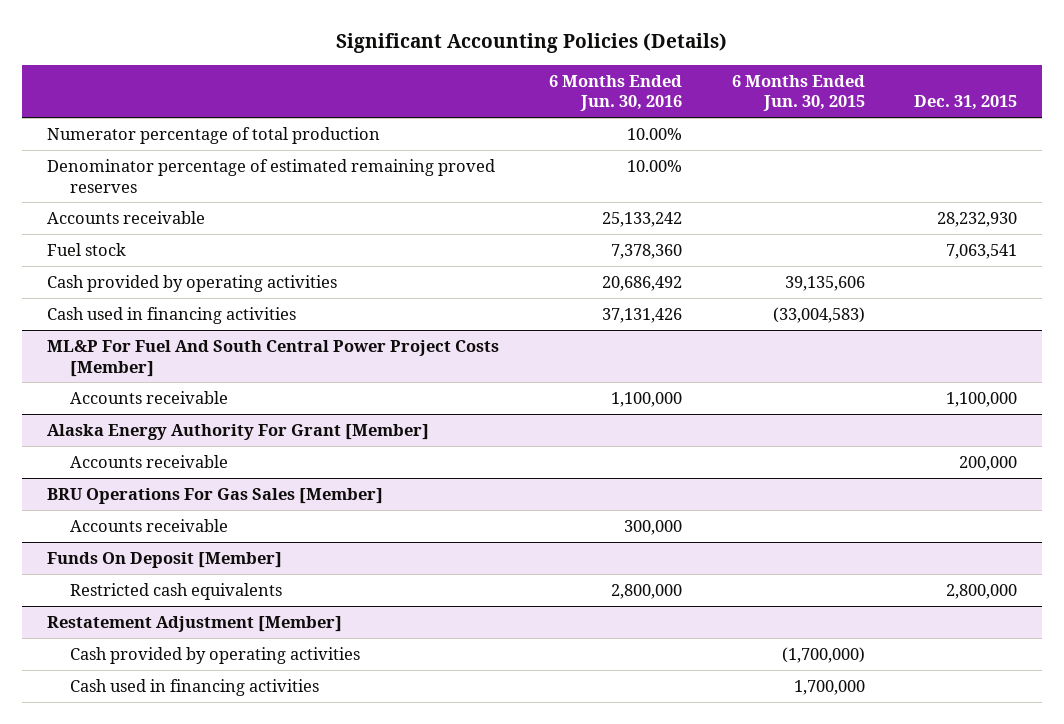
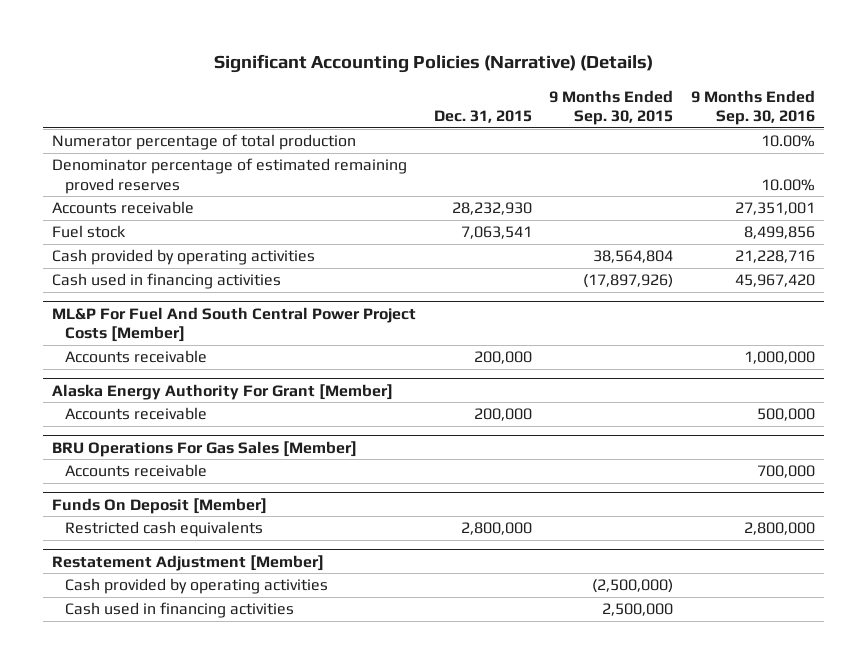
[336,32,728,53] Significant Accounting Policies (Details) -> [213,54,653,74] Significant Accounting Policies (Narrative) (Details)
[548,74,682,112] 6 Months Ended Jun. 30, 2016 -> none
[731,74,865,112] 6 Months Ended Jun. 30, 2015 -> none
none -> [549,89,674,126] 9 Months Ended Sep. 30, 2015
none -> [691,89,816,126] 9 Months Ended Sep. 30, 2016
[946,391,1018,407] 1,100,000 -> [473,351,532,365] 200,000

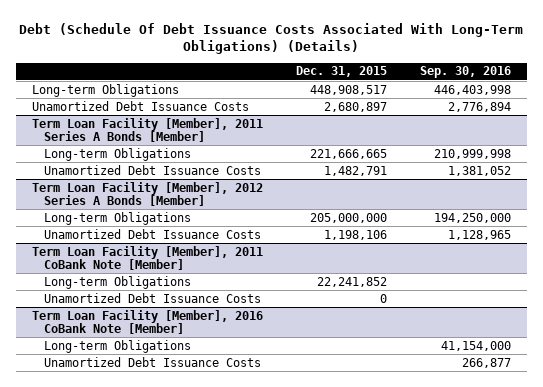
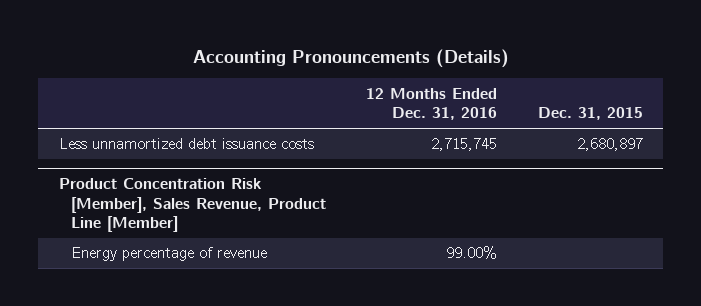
[19,22,524,55] Debt (Schedule Of Debt Issuance Costs Associated With Long-Term Obligations) (Details) -> [192,48,509,68] Accounting Pronouncements (Details)
[419,66,511,79] Sep. 30, 2016 -> none
none -> [366,87,498,121] 12 Months Ended Dec. 31, 2016
[32,83,180,97] Long-term Obligations -> none
[32,117,264,143] Term Loan Facility [Member], 2011 Series A Bonds [Member] -> none
[44,147,192,161] Long-term Obligations -> none
[44,164,262,175] Unamortized Debt Issuance Costs -> none
[32,181,264,207] Term Loan Facility [Member], 2012 Series A Bonds [Member] -> none
[44,211,192,225] Long-term Obligations -> none
[44,228,262,239] Unamortized Debt Issuance Costs -> none
[32,245,264,271] Term Loan Facility [Member], 2011 CoBank Note [Member] -> none
[44,275,192,289] Long-term Obligations -> none
[44,292,262,303] Unamortized Debt Issuance Costs -> none
[32,309,264,335] Term Loan Facility [Member], 2016 CoBank Note [Member] -> none
[44,339,192,353] Long-term Obligations -> none
[44,356,262,367] Unamortized Debt Issuance Costs -> none
[32,100,250,111] Unamortized Debt Issuance Costs -> [58,138,314,150] Less unnamortized debt issuance costs
none -> [58,178,327,233] Product Concentration Risk [Member], Sales Revenue, Product Line [Member]
none -> [71,247,268,262] Energy percentage of revenue

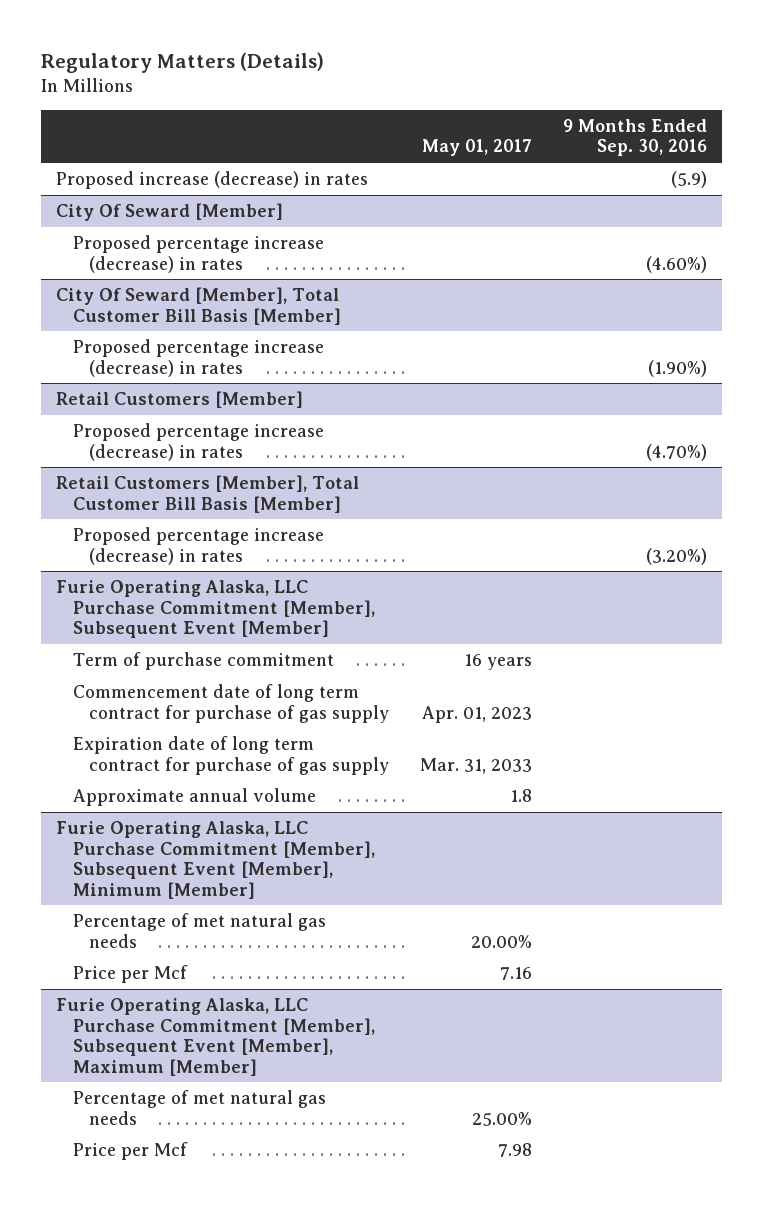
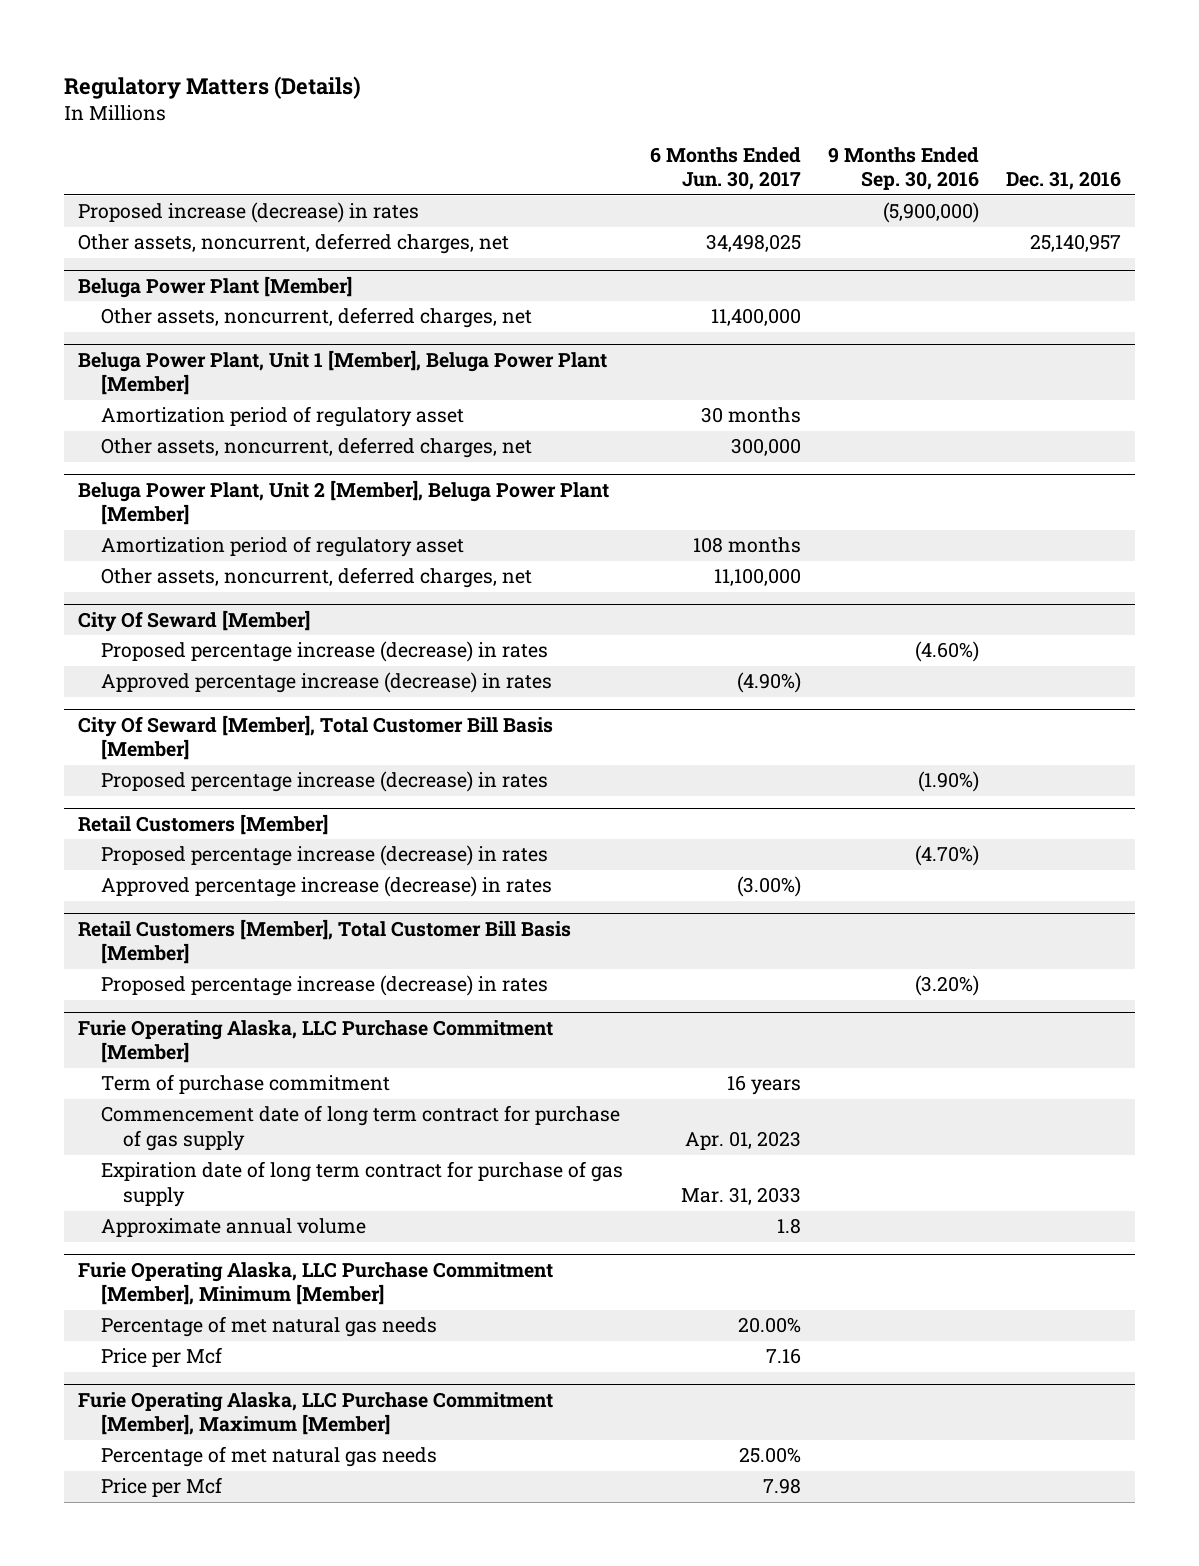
[422,139,533,157] May 01, 2017 -> none
none -> [649,146,801,191] 6 Months Ended Jun. 30, 2017
none -> [1006,171,1122,191] Dec. 31, 2016
[670,170,707,188] (5.9) -> [882,202,979,224] (5,900,000)
none -> [77,233,509,255] Other assets, noncurrent, deferred charges, net
none -> [77,275,352,298] Beluga Power Plant [Member]
none -> [100,307,532,329] Other assets, noncurrent, deferred charges, net
none -> [77,349,607,396] Beluga Power Plant, Unit 1 [Member], Beluga Power Plant [Member]
none -> [100,406,464,428] Amortization period of regulatory asset
none -> [100,437,532,459] Other assets, noncurrent, deferred charges, net
none -> [77,479,609,526] Beluga Power Plant, Unit 2 [Member], Beluga Power Plant [Member]
none -> [100,536,464,558] Amortization period of regulatory asset
none -> [100,567,532,589] Other assets, noncurrent, deferred charges, net
none -> [100,672,552,694] Approved percentage increase (decrease) in rates
none -> [100,876,552,898] Approved percentage increase (decrease) in rates
[55,579,375,639] Furie Operating Alaska, LLC Purchase Commitment [Member], Subsequent Event [Member] -> [77,1019,553,1064] Furie Operating Alaska, LLC Purchase Commitment [Member]
[55,820,375,899] Furie Operating Alaska, LLC Purchase Commitment [Member], Subsequent Event [Member], Minimum [Member] -> [77,1261,553,1306] Furie Operating Alaska, LLC Purchase Commitment [Member], Minimum [Member]
[55,997,375,1076] Furie Operating Alaska, LLC Purchase Commitment [Member], Subsequent Event [Member], Maximum [Member] -> [77,1391,553,1436] Furie Operating Alaska, LLC Purchase Commitment [Member], Maximum [Member]

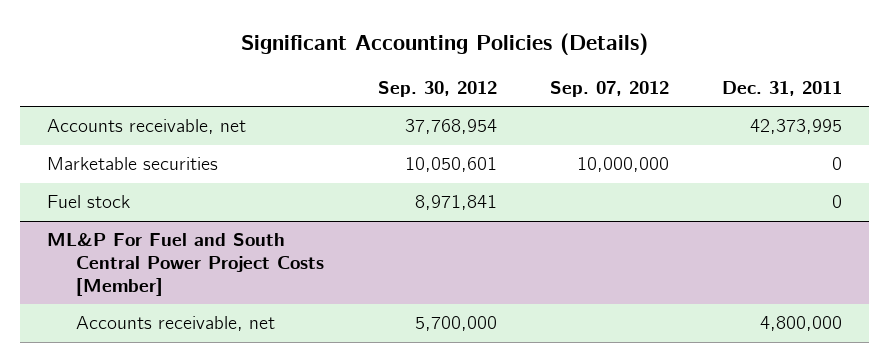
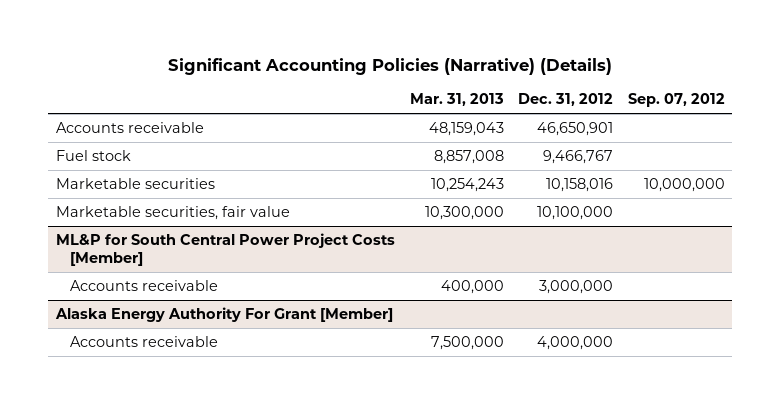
[240,32,648,55] Significant Accounting Policies (Details) -> [168,57,613,75] Significant Accounting Policies (Narrative) (Details)
[377,81,497,98] Sep. 30, 2012 -> none
[722,81,843,97] Dec. 31, 2011 -> none
none -> [409,93,504,107] Mar. 31, 2013
none -> [518,93,614,107] Dec. 31, 2012
[46,119,246,135] Accounts receivable, net -> [55,122,204,134] Accounts receivable
[46,157,218,171] Marketable securities -> [55,178,215,190] Marketable securities
none -> [55,206,290,221] Marketable securities, fair value
[46,233,325,296] ML&P For Fuel and South Central Power Project Costs [Member] -> [55,233,395,266] ML&P for South Central Power Project Costs [Member]
[76,316,276,332] Accounts receivable, net -> [69,280,218,292] Accounts receivable
none -> [54,307,393,323] Alaska Energy Authority For Grant [Member]
none -> [69,336,218,348] Accounts receivable

